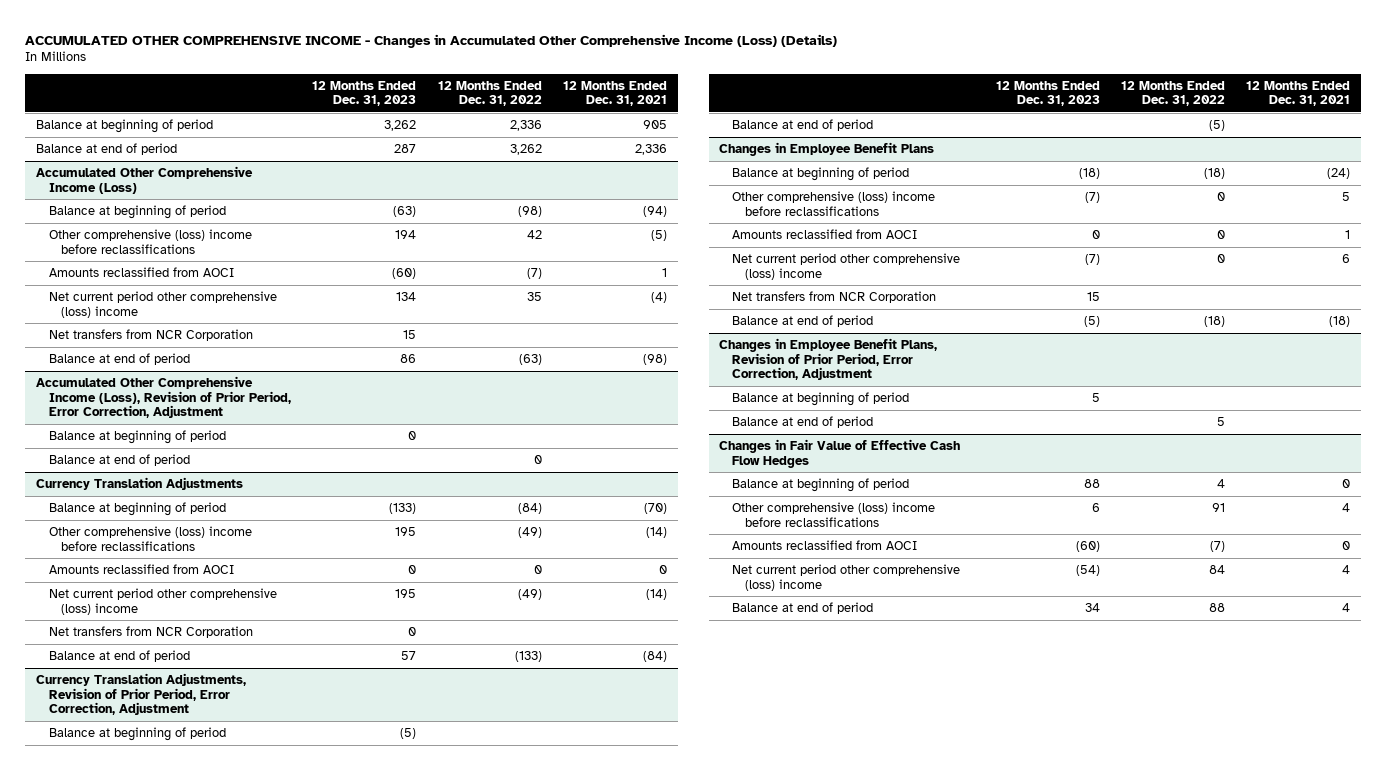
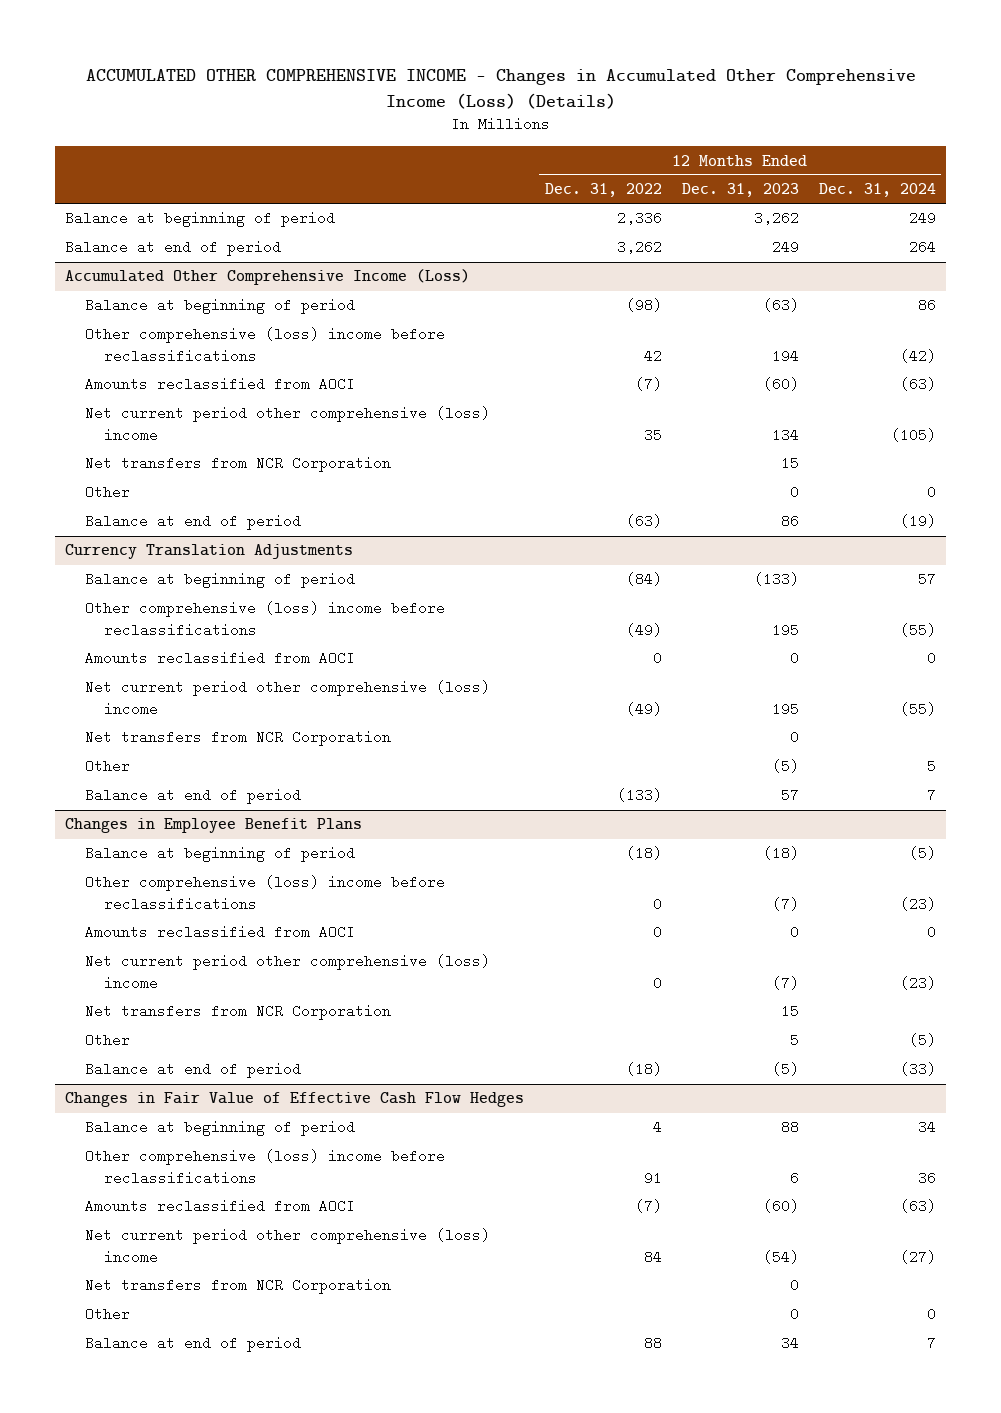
[563,80,668,107] 12 Months Ended Dec. 31, 2021 -> none
none -> [819,183,937,198] Dec. 31, 2024
[394,143,417,153] 287 -> [771,240,799,255] 249
none -> [84,485,130,500] Other
[36,375,291,419] Accumulated Other Comprehensive Income (Loss), Revision of Prior Period, Error Correction, Adjustment -> none
[48,429,226,444] Balance at beginning of period -> none
[48,453,190,466] Balance at end of period -> none
none -> [84,759,130,774] Other
[36,672,247,716] Currency Translation Adjustments, Revision of Prior Period, Error Correction, Adjustment -> none
[48,726,226,741] Balance at beginning of period -> none
[732,118,874,131] Balance at end of period -> none
none -> [84,1033,130,1048] Other
[719,337,938,381] Changes in Employee Benefit Plans, Revision of Prior Period, Error Correction, Adjustment -> none
[732,391,910,406] Balance at beginning of period -> none
[732,415,874,428] Balance at end of period -> none
none -> [84,1278,391,1295] Net transfers from NCR Corporation
none -> [84,1307,130,1322] Other

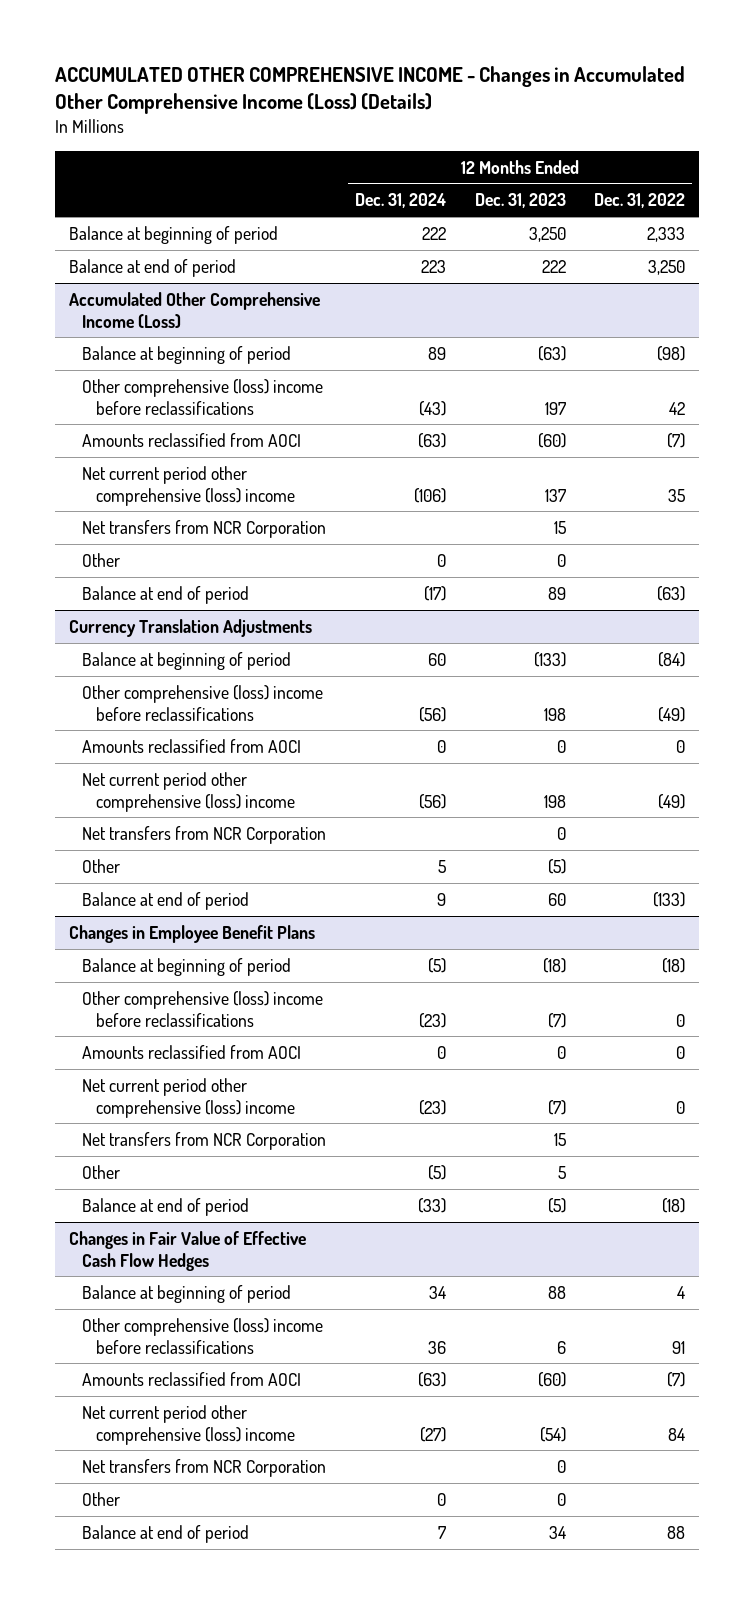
[616,211,662,226] 2,336 -> [647,226,686,242] 2,333
[753,211,799,226] 3,262 -> [528,226,566,242] 3,250
[909,211,937,226] 249 -> [422,226,447,240] 222
[616,240,662,255] 3,262 -> [648,259,686,275] 3,250
[771,240,799,255] 249 -> [541,259,566,273] 222
[909,240,937,255] 264 -> [421,259,447,273] 223
[918,298,937,313] 86 -> [428,346,447,360] 89
[771,349,799,364] 194 -> [544,401,566,415] 197
[900,349,937,364] (42) -> [419,400,447,416] (43)
[771,428,799,443] 134 -> [544,488,566,502] 137
[891,428,937,443] (105) -> [414,487,447,503] (106)
[780,514,799,529] 86 -> [547,586,566,600] 89
[900,514,937,529] (19) -> [424,585,447,601] (17)
[918,572,937,587] 57 -> [428,652,447,666] 60
[771,623,799,638] 195 -> [543,707,566,721] 198
[900,623,937,638] (55) -> [419,706,447,722] (56)
[771,702,799,717] 195 -> [543,794,566,808] 198
[900,702,937,717] (55) -> [419,793,447,809] (56)
[780,788,799,803] 57 -> [547,892,566,906] 60
[927,788,937,803] 7 -> [437,892,447,906] 9

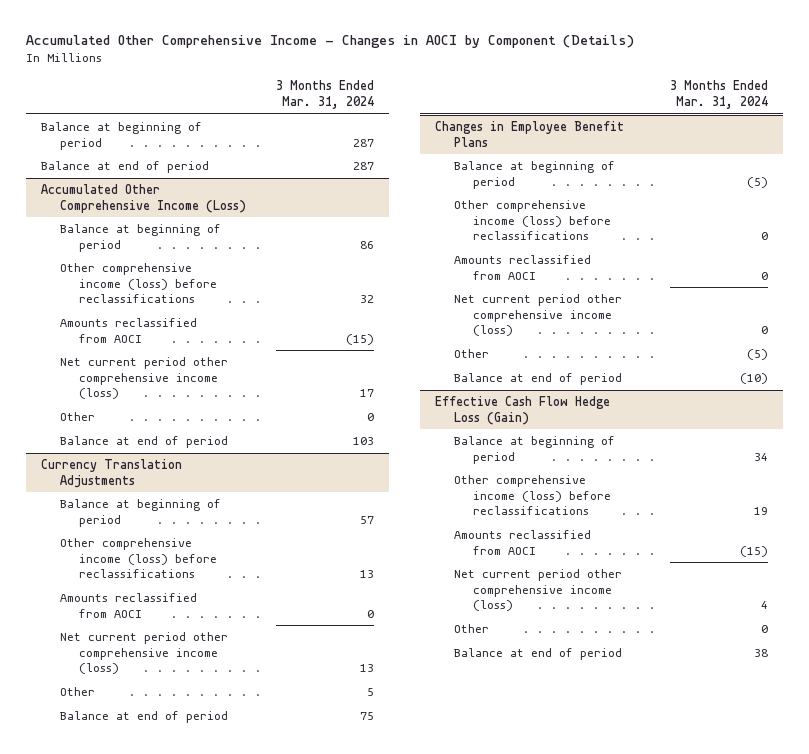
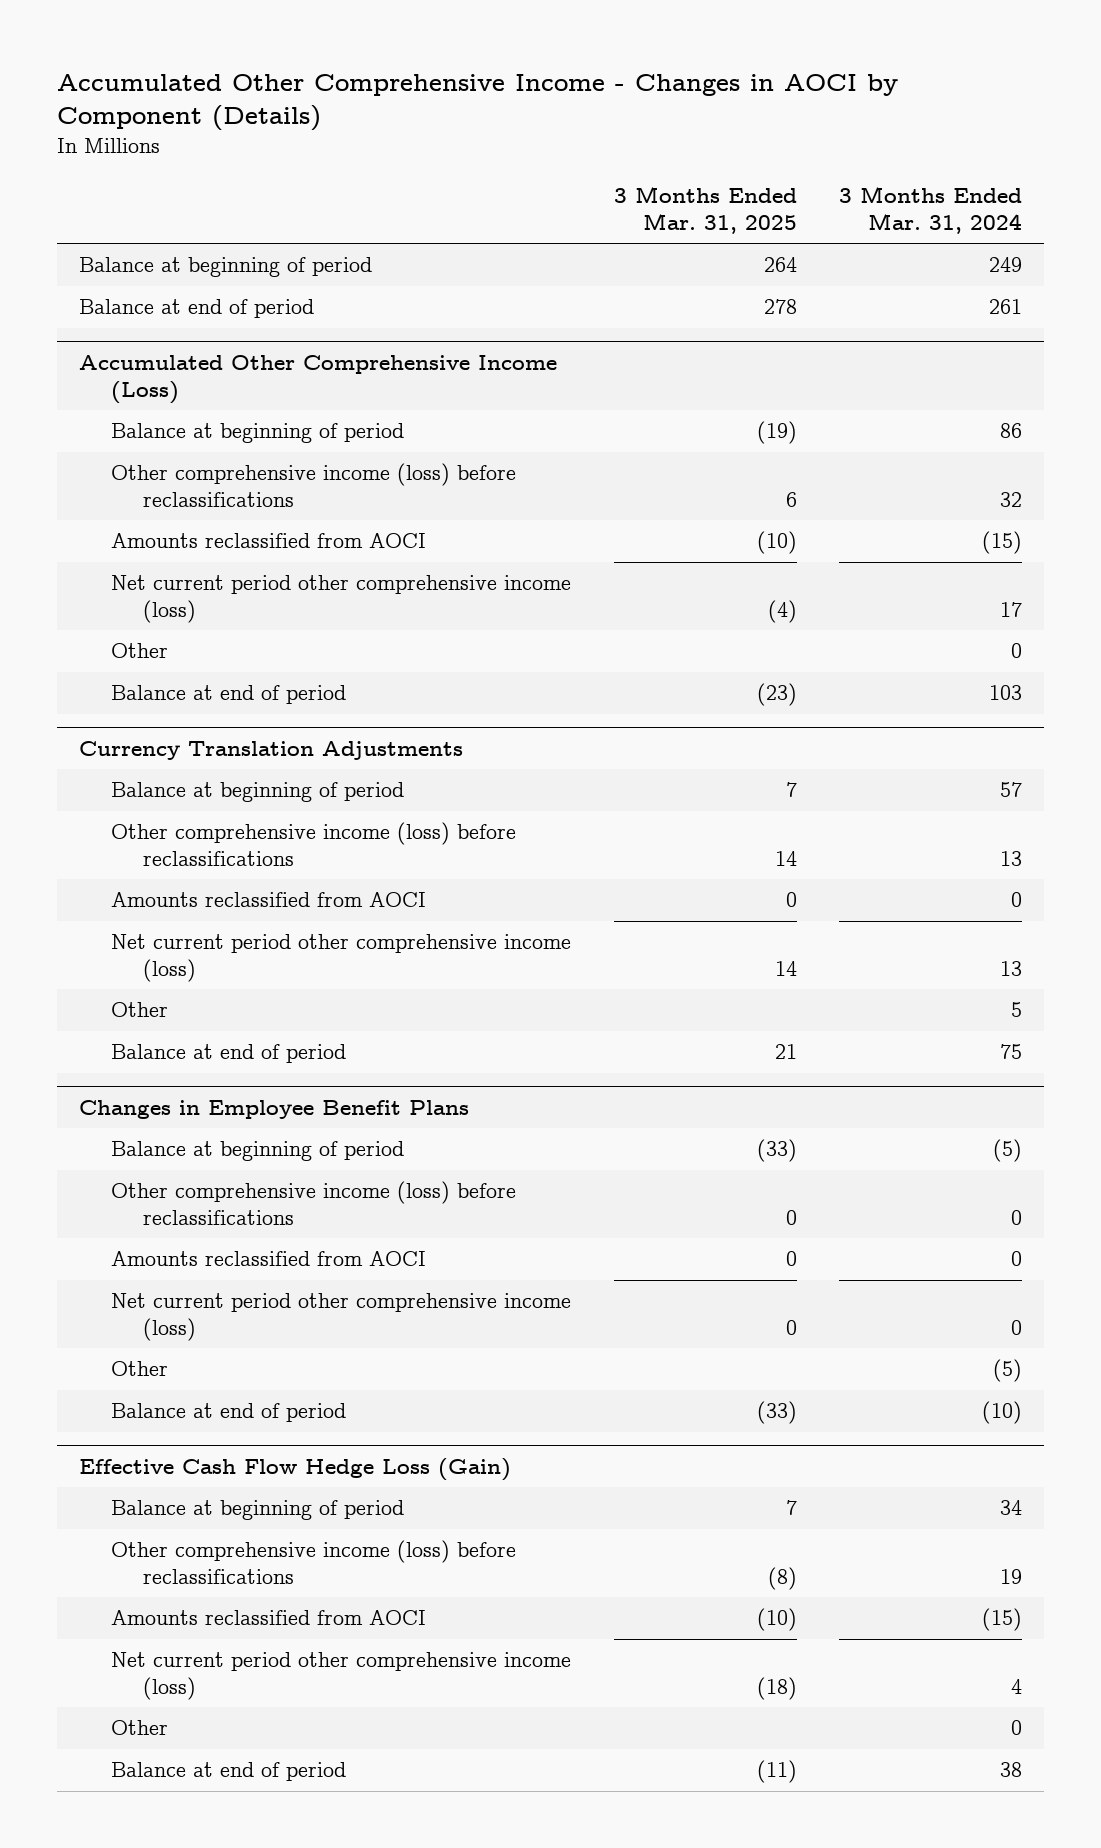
none -> [613,186,797,235] 3 Months Ended Mar. 31, 2025
[352,138,374,147] 287 -> [989,257,1023,273] 249
[352,162,374,171] 287 -> [989,299,1023,315] 261

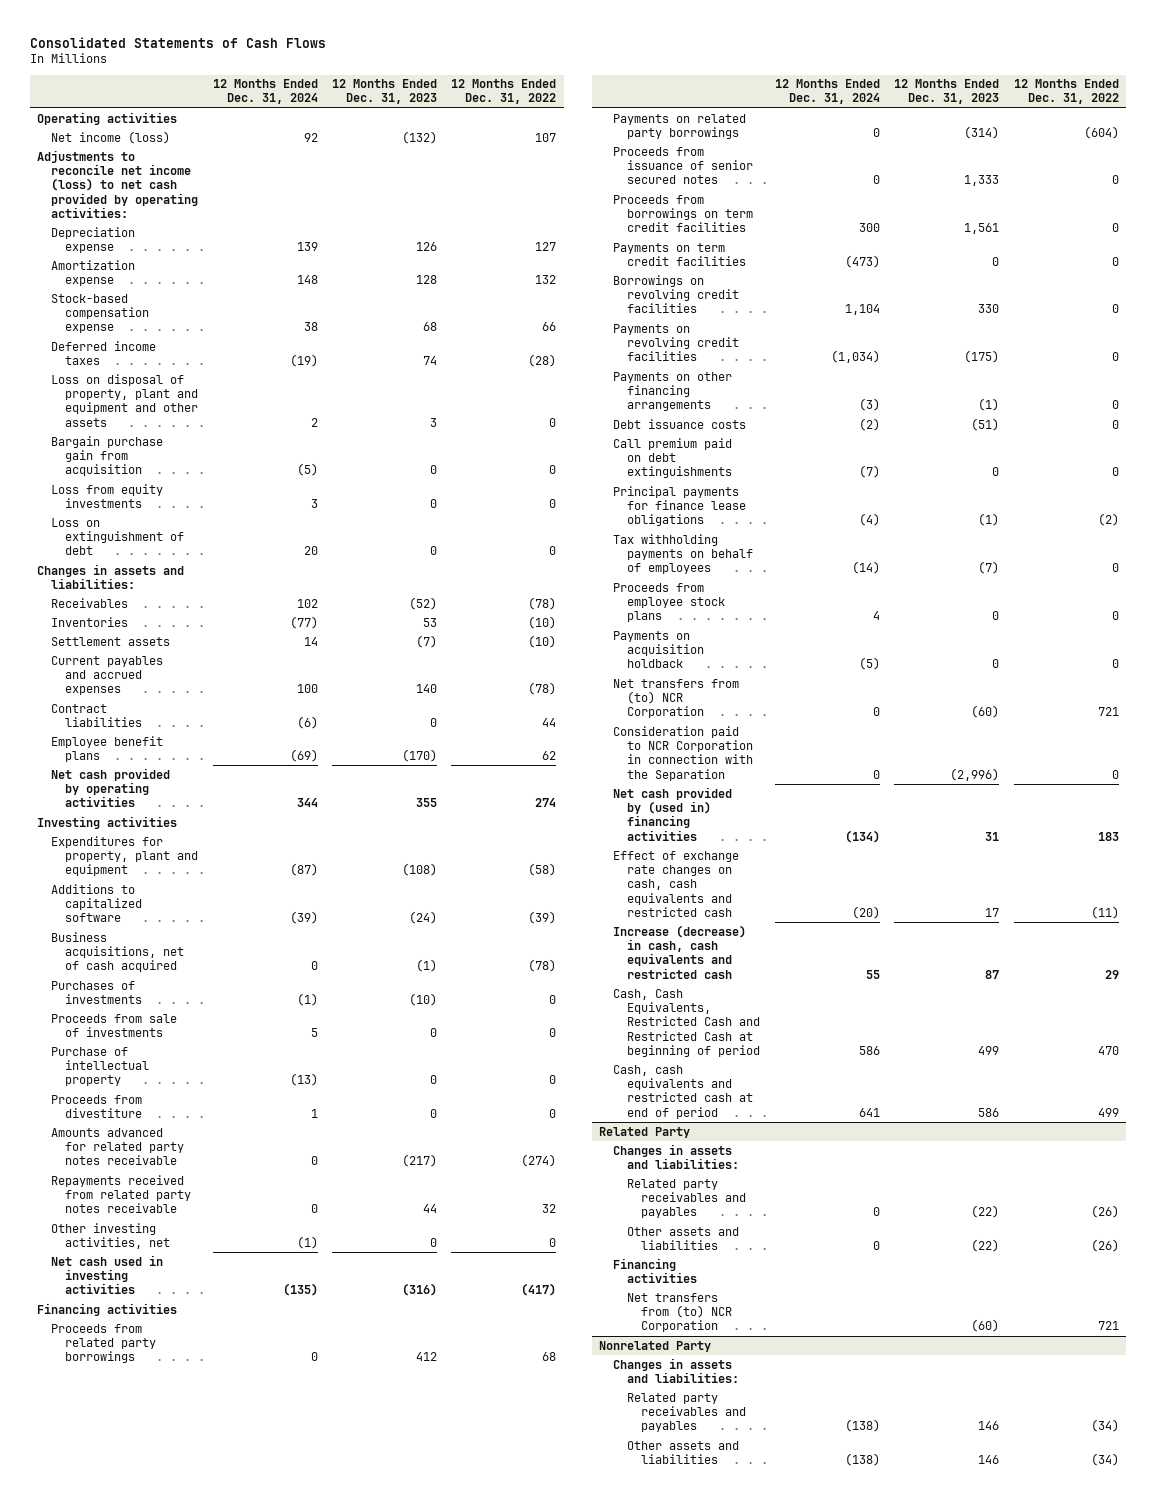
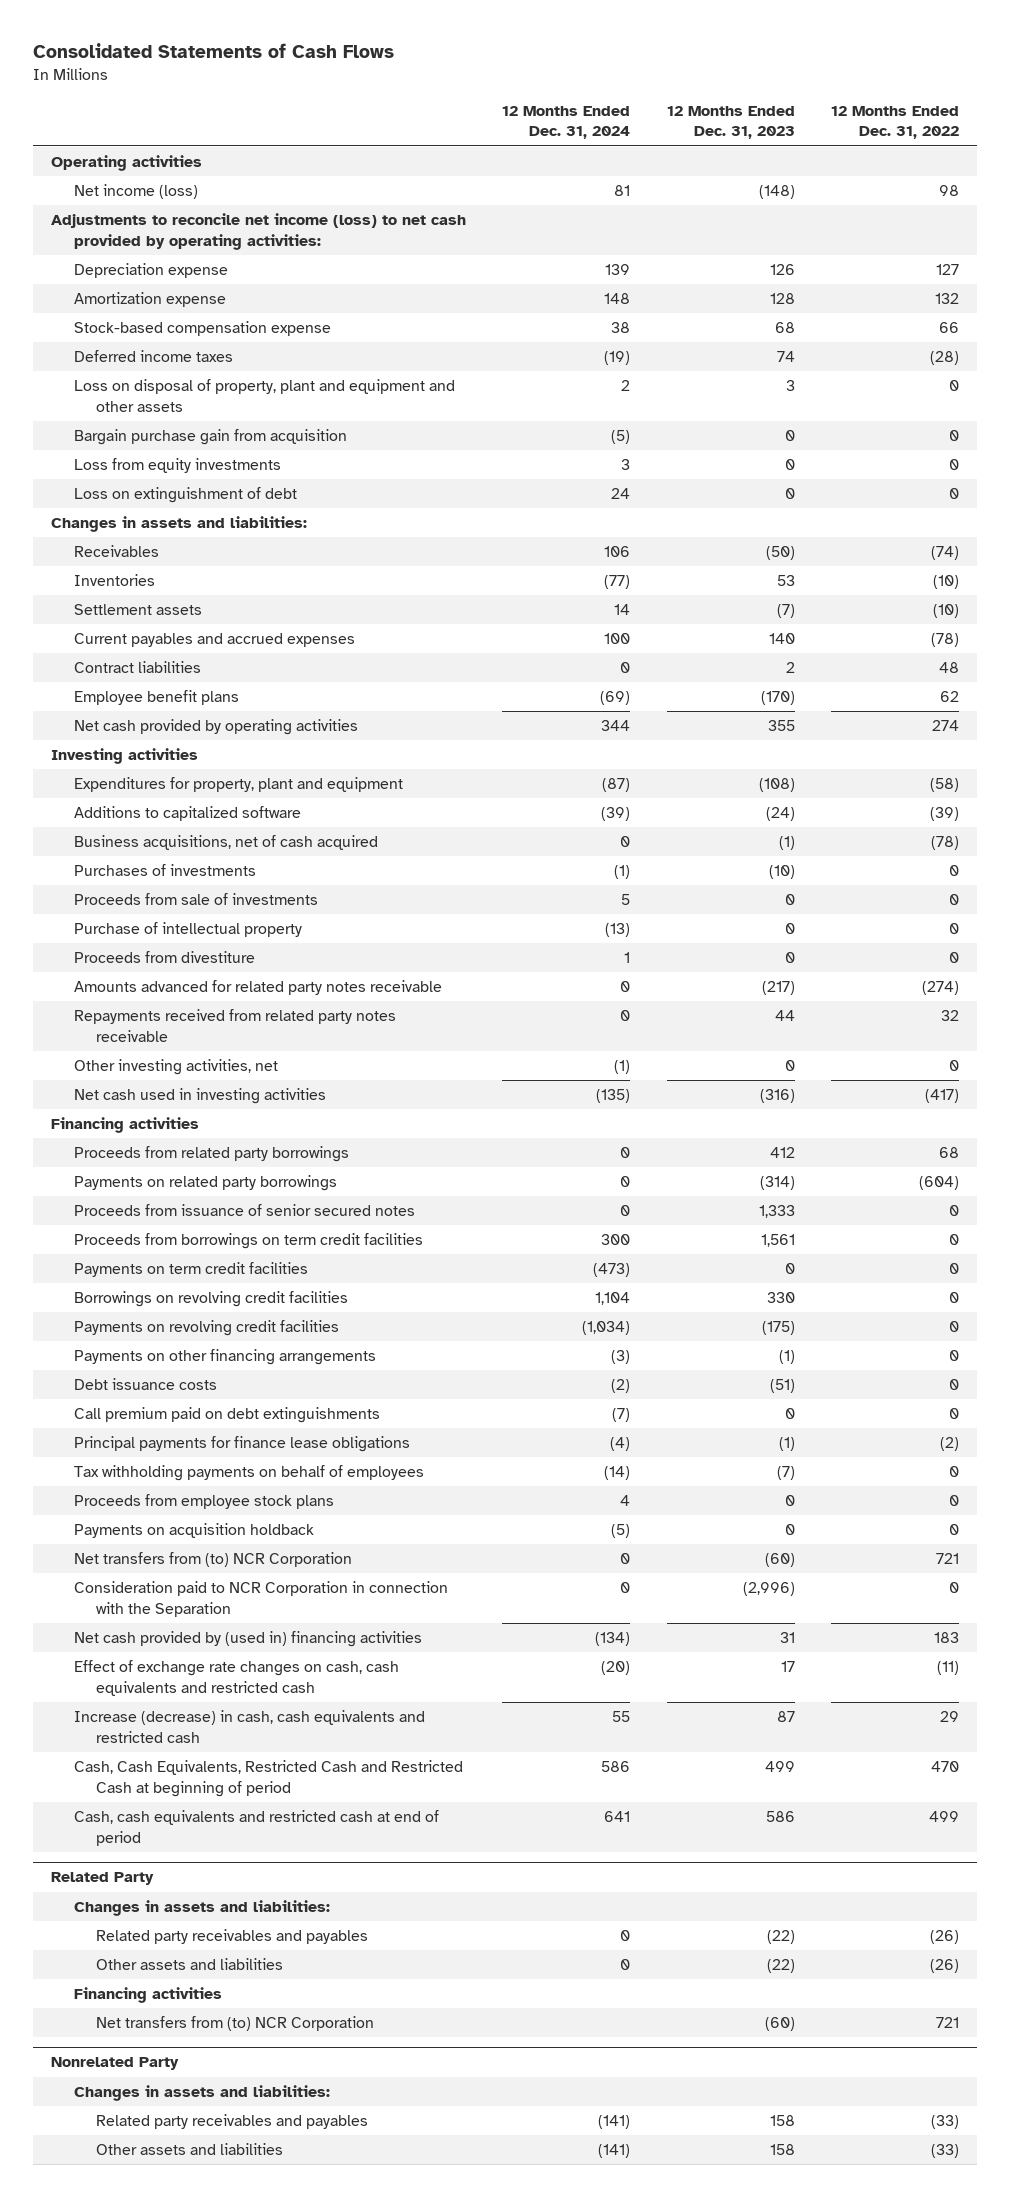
[303,132,318,142] 92 -> [614,185,631,197] 81
[402,130,438,144] (132) -> [758,185,795,200] (148)
[535,132,557,142] 107 -> [938,185,959,197] 98
[303,546,318,556] 20 -> [611,488,631,500] 24
[296,598,318,608] 102 -> [604,546,631,558] 106
[409,596,438,610] (52) -> [765,546,795,561] (50)
[528,596,557,610] (78) -> [930,546,959,561] (74)
[296,715,318,729] (6) -> [620,662,631,674] 0
[430,717,438,727] 0 -> [785,662,795,674] 2
[542,717,557,727] 44 -> [938,662,959,674] 48
[844,1419,880,1433] (138) -> [598,2115,631,2130] (141)
[978,1421,1000,1431] 146 -> [769,2115,795,2127] 158
[1090,1419,1119,1433] (34) -> [930,2115,959,2130] (33)
[844,1452,880,1466] (138) -> [598,2144,631,2159] (141)
[978,1454,1000,1464] 146 -> [769,2144,795,2156] 158
[1090,1452,1119,1466] (34) -> [930,2144,959,2159] (33)

